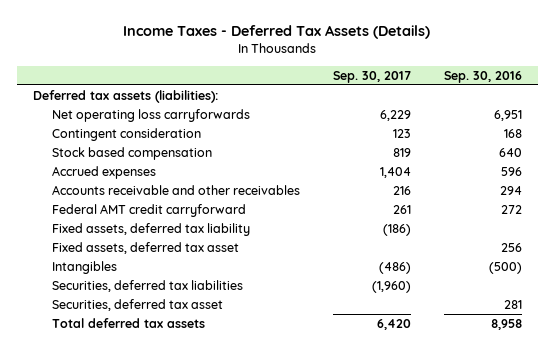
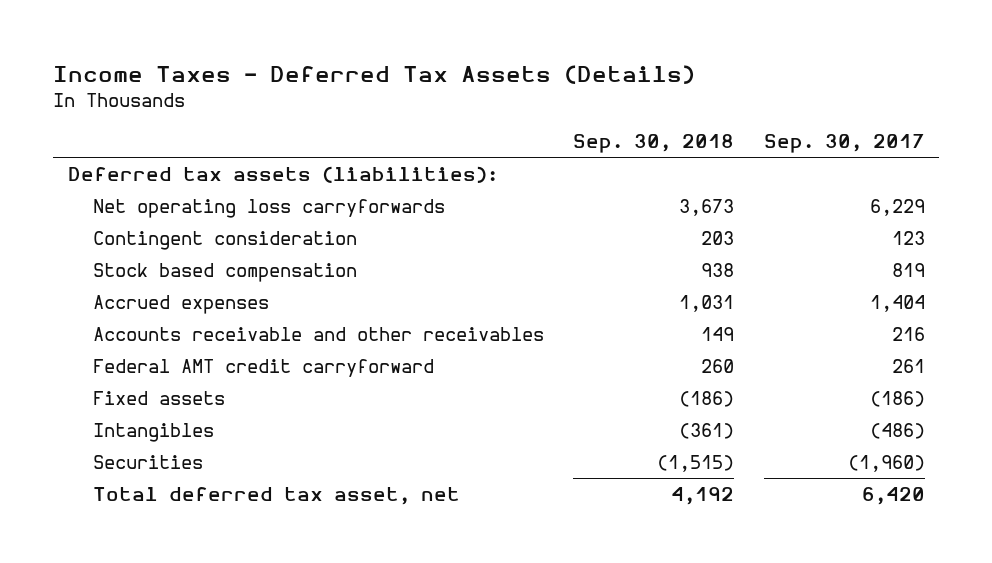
[443,70,522,83] Sep. 30, 2016 -> none
none -> [573,134,735,154] Sep. 30, 2018
[52,241,240,254] Fixed assets, deferred tax asset -> none
[52,222,251,236] Fixed assets, deferred tax liability -> [92,390,225,405] Fixed assets
[52,298,224,311] Securities, deferred tax asset -> none
[52,279,244,292] Securities, deferred tax liabilities -> [92,454,203,469] Securities
[52,317,206,328] Total deferred tax assets -> [92,486,460,505] Total deferred tax asset, net

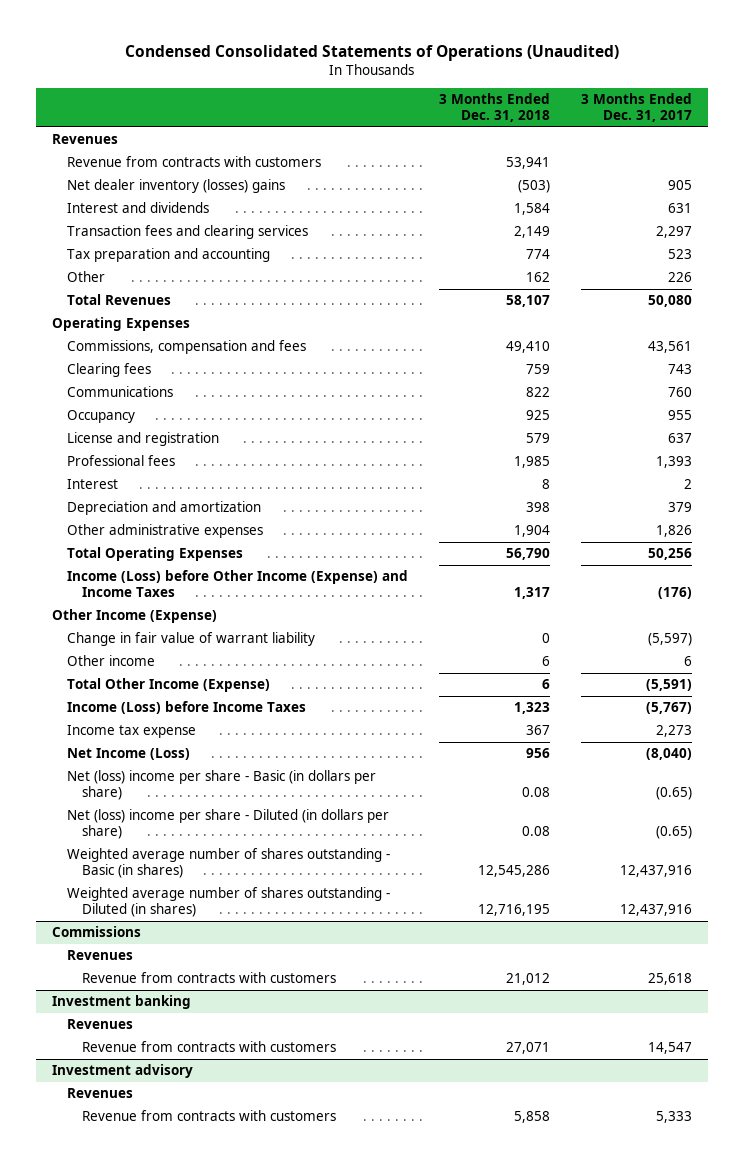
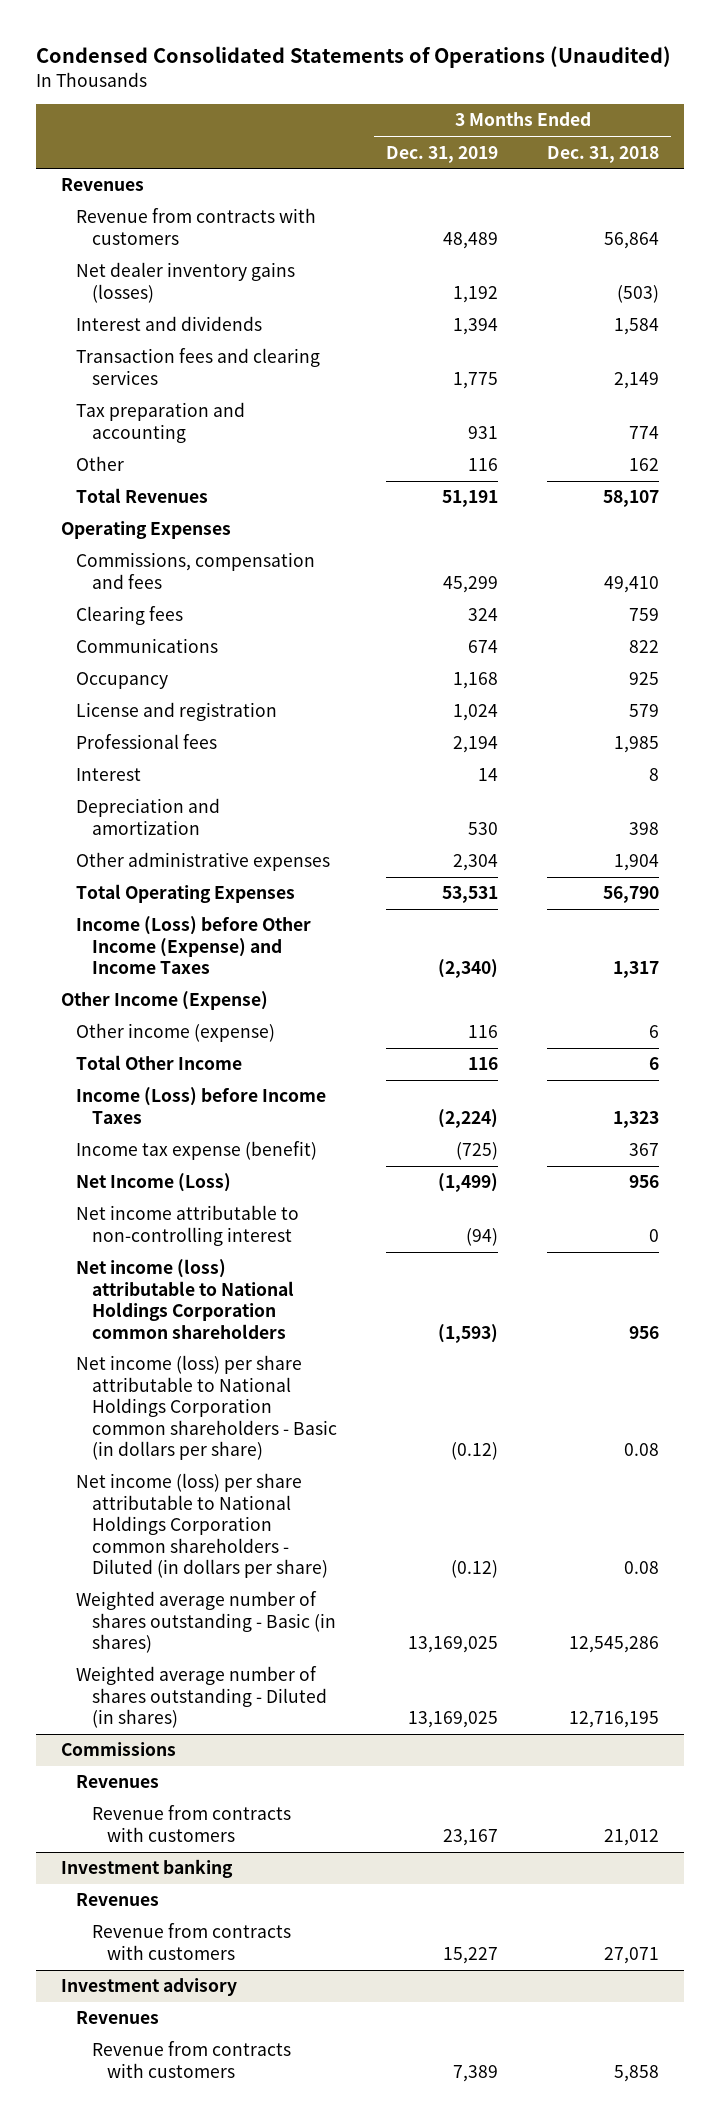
[581,93,693,123] 3 Months Ended Dec. 31, 2017 -> none
none -> [386,145,499,163] Dec. 31, 2019
[505,157,550,170] 53,941 -> [604,231,660,249] 56,864
[66,179,285,194] Net dealer inventory (losses) gains -> [76,262,296,303] Net dealer inventory gains (losses)
[66,632,315,647] Change in fair value of warrant liability -> none
[66,655,155,667] Other income -> [76,1023,276,1043] Other income (expense)
[66,678,270,693] Total Other Income (Expense) -> [76,1055,243,1071] Total Other Income
[66,725,196,739] Income tax expense -> [76,1141,318,1161] Income tax expense (benefit)
none -> [76,1205,300,1246] Net income attributable to non-controlling interest
none -> [76,1259,294,1339] Net income (loss) attributable to National Holdings Corporation common shareholders
[66,770,376,801] Net (loss) income per share - Basic (in dollars per share) -> [76,1355,337,1461] Net income (loss) per share attributable to National Holdings Corporation common shareholders - Basic (in dollars per share)
[66,809,389,840] Net (loss) income per share - Diluted (in dollars per share) -> [76,1473,328,1579] Net income (loss) per share attributable to National Holdings Corporation common shareholders - Diluted (in dollars per share)

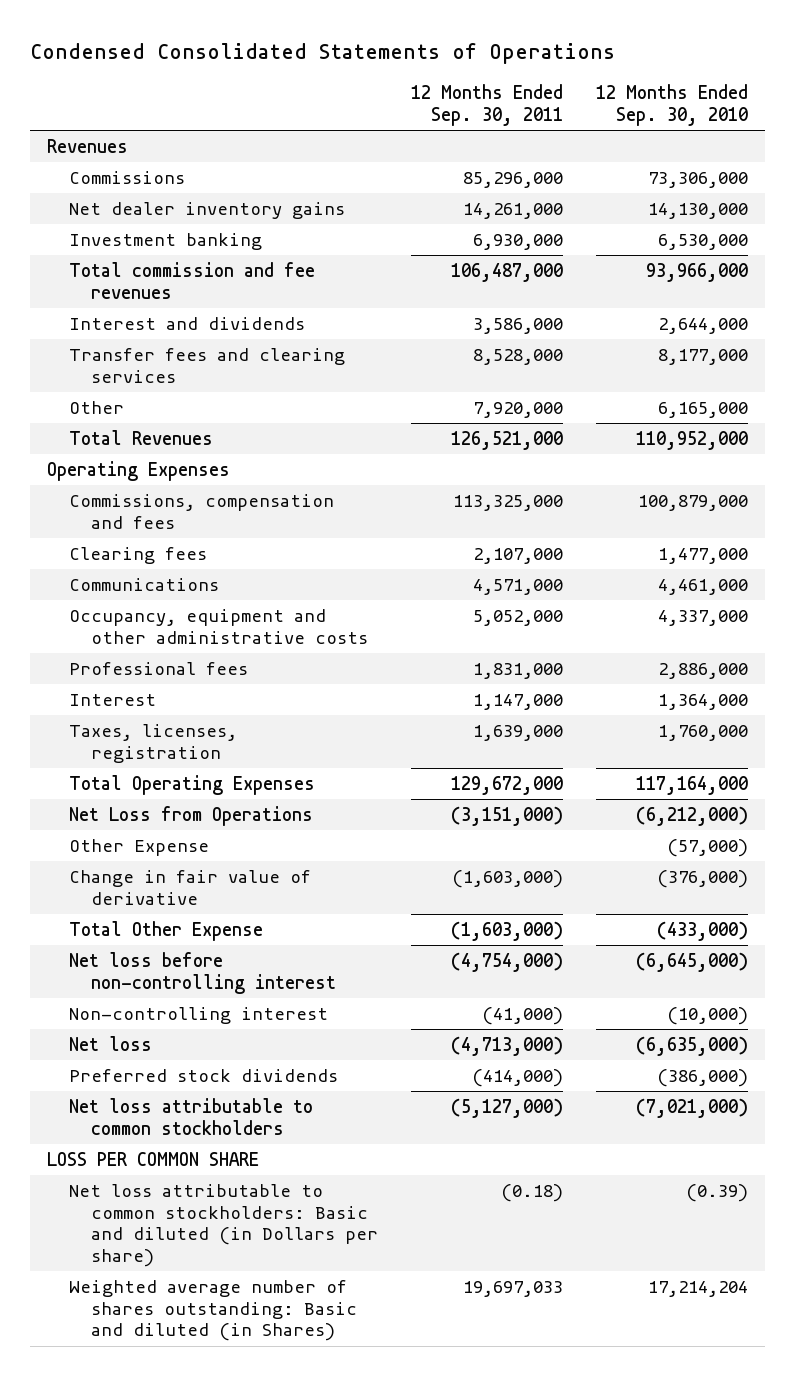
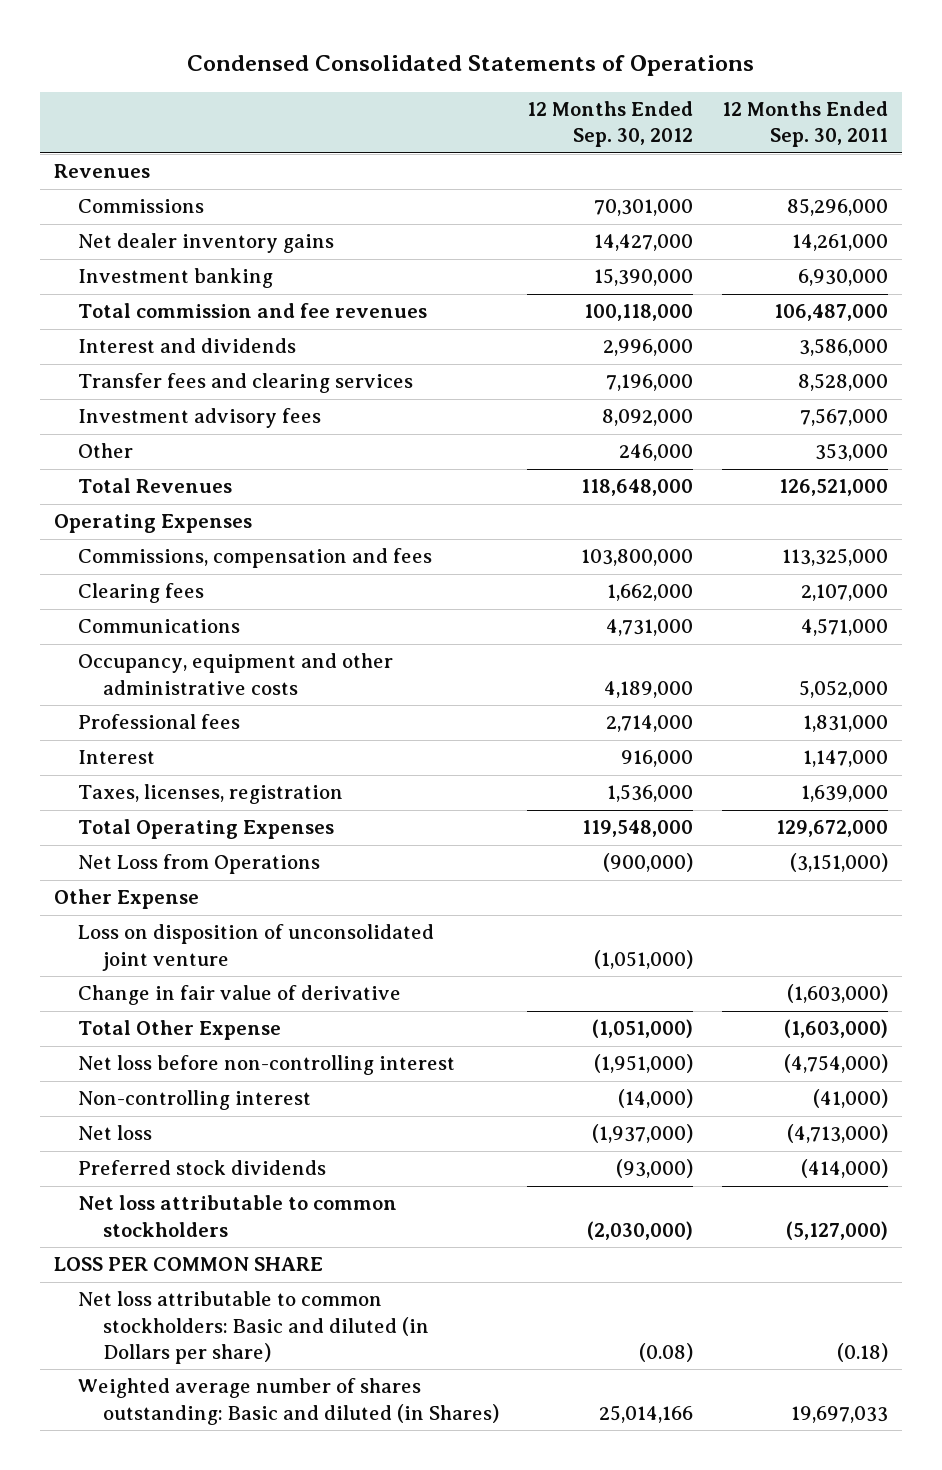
[596,84,749,126] 12 Months Ended Sep. 30, 2010 -> none
none -> [527,101,694,148] 12 Months Ended Sep. 30, 2012
none -> [78,408,322,429] Investment advisory fees
[473,401,564,418] 7,920,000 -> [814,443,888,462] 353,000
none -> [78,924,435,971] Loss on disposition of unconsolidated joint venture

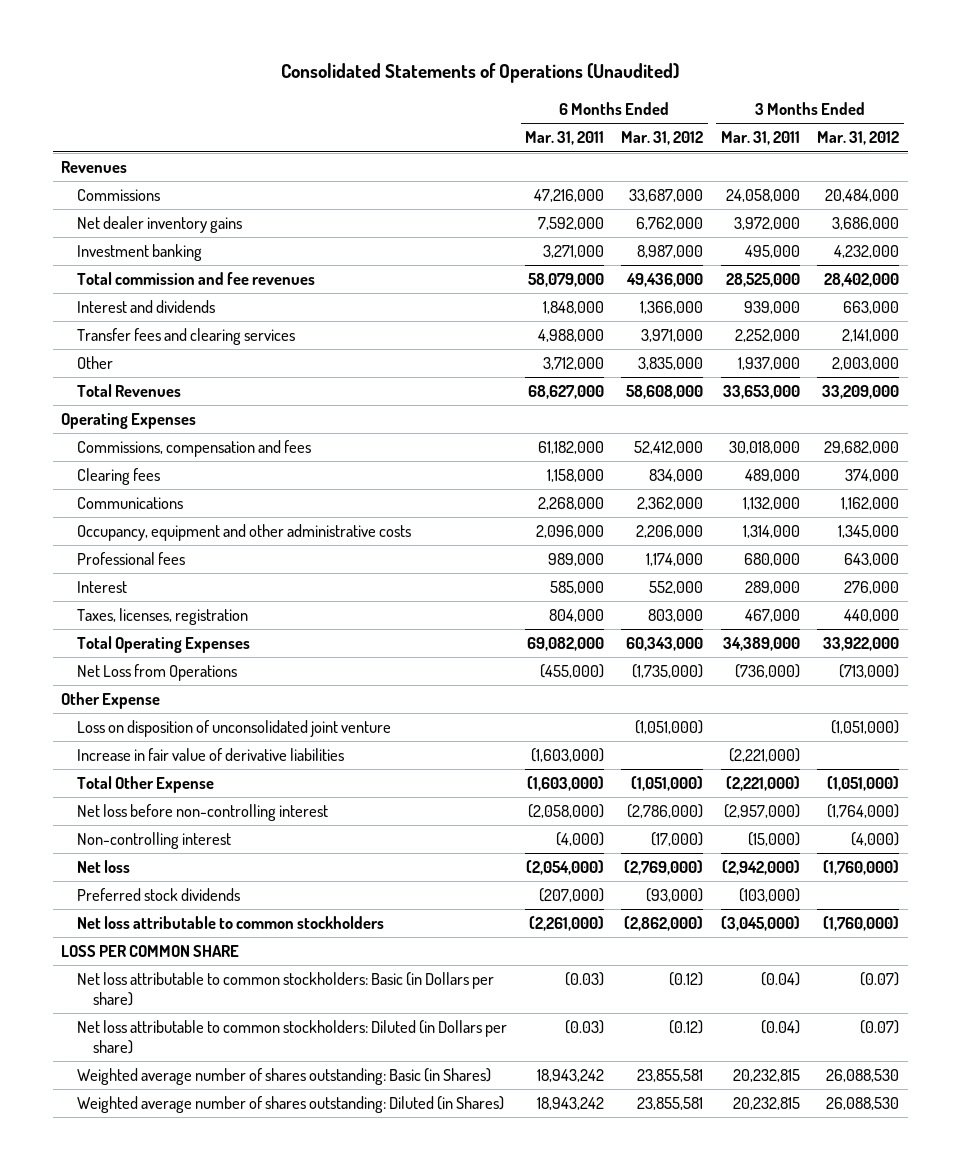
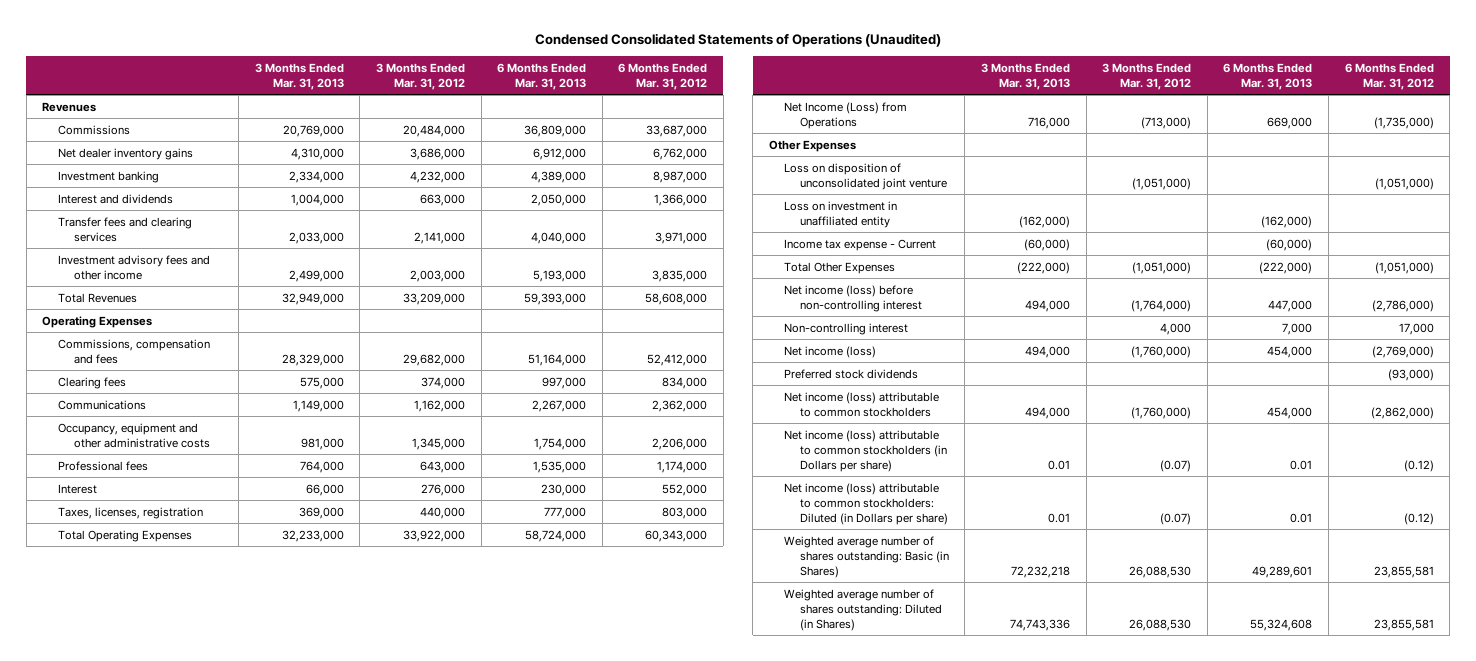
[281,63,680,84] Consolidated Statements of Operations (Unaudited) -> [535,33,942,48] Condensed Consolidated Statements of Operations (Unaudited)
[524,131,604,146] Mar. 31, 2011 -> none
[720,131,800,146] Mar. 31, 2011 -> none
none -> [254,62,344,90] 3 Months Ended Mar. 31, 2013
none -> [497,62,587,90] 6 Months Ended Mar. 31, 2013
[77,272,316,286] Total commission and fee revenues -> none
[77,356,114,370] Other -> [58,254,211,280] Investment advisory fees and other income
[61,692,161,710] Other Expense -> none
[77,664,238,682] Net Loss from Operations -> [784,101,908,129] Net Income (Loss) from Operations
none -> [768,139,856,152] Other Expenses
[77,748,345,762] Increase in fair value of derivative liabilities -> none
none -> [784,200,898,228] Loss on investment in unaffiliated entity
none -> [784,238,937,251] Income tax expense - Current
[77,776,215,794] Total Other Expense -> [784,261,896,274] Total Other Expenses
[77,804,329,822] Net loss before non-controlling interest -> [784,284,922,312] Net income (loss) before non-controlling interest
[651,832,704,847] (17,000) -> [1398,322,1434,335] 17,000
[851,832,900,847] (4,000) -> [1160,322,1192,335] 4,000
[77,860,131,874] Net loss -> [784,345,877,358] Net income (loss)
[61,945,240,958] LOSS PER COMMON SHARE -> none
[77,916,385,930] Net loss attributable to common stockholders -> [784,391,940,417] Net income (loss) attributable to common stockholders
[77,972,495,1006] Net loss attributable to common stockholders: Basic (in Dollars per share) -> [784,429,947,472] Net income (loss) attributable to common stockholders (in Dollars per share)
[77,1020,508,1054] Net loss attributable to common stockholders: Diluted (in Dollars per share) -> [784,482,948,525] Net income (loss) attributable to common stockholders: Diluted (in Dollars per share)

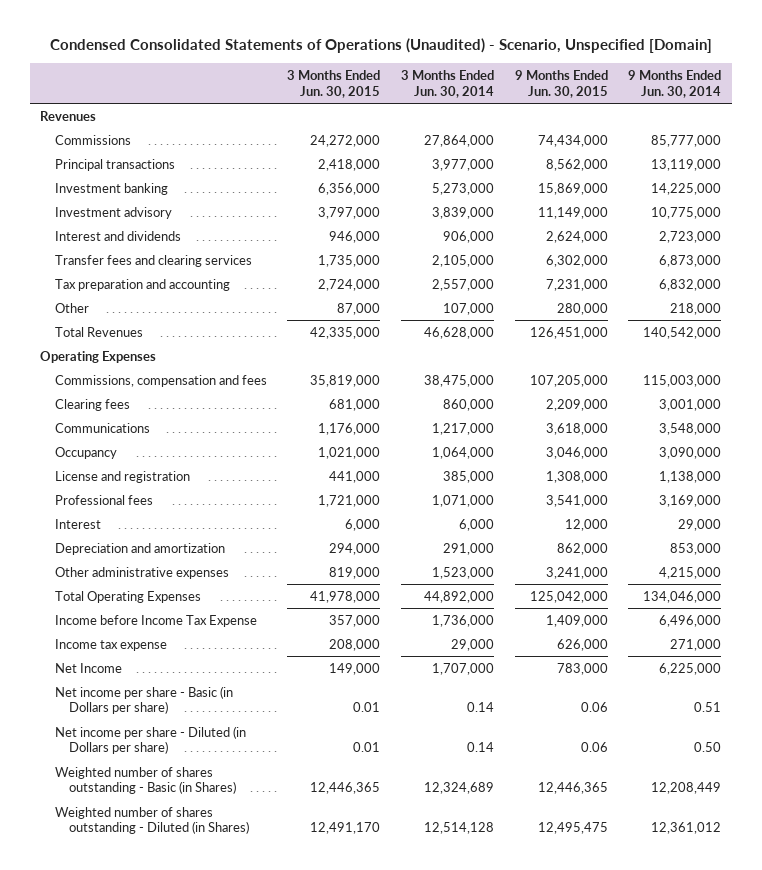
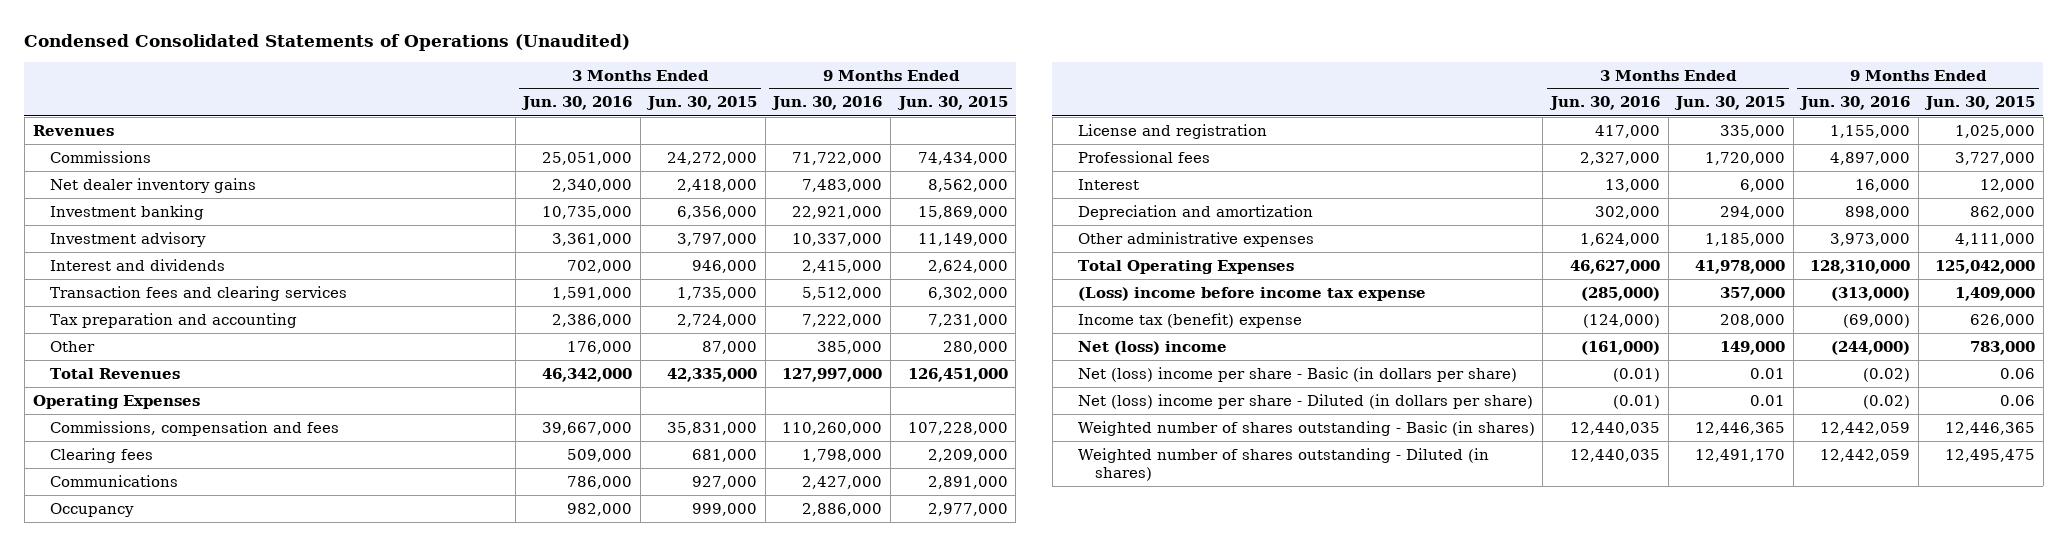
[49,38,712,54] Condensed Consolidated Statements of Operations (Unaudited) - Scenario, Unspecified [Domain] -> [24,34,631,52] Condensed Consolidated Statements of Operations (Unaudited)
[400,70,494,98] 3 Months Ended Jun. 30, 2014 -> none
[628,70,722,98] 9 Months Ended Jun. 30, 2014 -> none
none -> [521,96,633,111] Jun. 30, 2016
none -> [771,96,883,111] Jun. 30, 2016
[54,158,175,171] Principal transactions -> [50,177,257,193] Net dealer inventory gains
[54,254,252,267] Transfer fees and clearing services -> [50,285,348,301] Transaction fees and clearing services
[310,374,381,387] 35,819,000 -> [667,421,758,435] 35,831,000
[529,374,608,387] 107,205,000 -> [907,421,1008,435] 107,228,000
[318,422,381,435] 1,176,000 -> [692,475,758,489] 927,000
[545,422,608,435] 3,618,000 -> [927,475,1008,489] 2,891,000
[318,446,381,459] 1,021,000 -> [692,502,758,516] 999,000
[545,446,608,459] 3,046,000 -> [927,502,1008,516] 2,977,000
[329,470,381,483] 441,000 -> [1720,124,1786,138] 335,000
[545,470,608,483] 1,308,000 -> [1955,124,2036,138] 1,025,000
[318,494,381,507] 1,721,000 -> [1705,151,1786,165] 1,720,000
[545,494,608,507] 3,541,000 -> [1955,151,2036,165] 3,727,000
[329,566,381,579] 819,000 -> [1705,232,1786,246] 1,185,000
[545,566,608,579] 3,241,000 -> [1955,232,2036,246] 4,111,000
[54,614,257,627] Income before Income Tax Expense -> [1077,286,1426,301] (Loss) income before income tax expense
[54,638,167,651] Income tax expense -> [1077,312,1302,328] Income tax (benefit) expense
[54,662,122,673] Net Income -> [1077,340,1227,355] Net (loss) income
[54,685,233,715] Net income per share - Basic (in Dollars per share) -> [1077,366,1517,382] Net (loss) income per share - Basic (in dollars per share)
[54,725,246,755] Net income per share - Diluted (in Dollars per share) -> [1077,393,1533,409] Net (loss) income per share - Diluted (in dollars per share)
[54,766,237,795] Weighted number of shares outstanding - Basic (in Shares) -> [1077,420,1535,436] Weighted number of shares outstanding - Basic (in shares)
[54,806,250,835] Weighted number of shares outstanding - Diluted (in Shares) -> [1077,447,1489,481] Weighted number of shares outstanding - Diluted (in shares)

